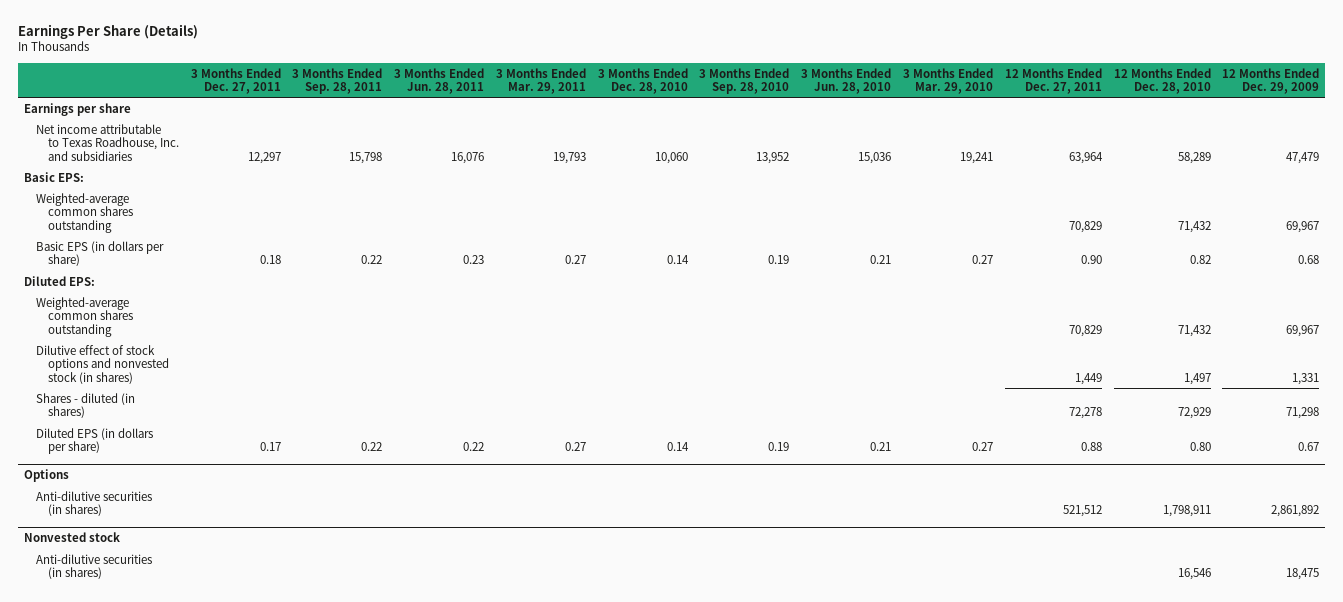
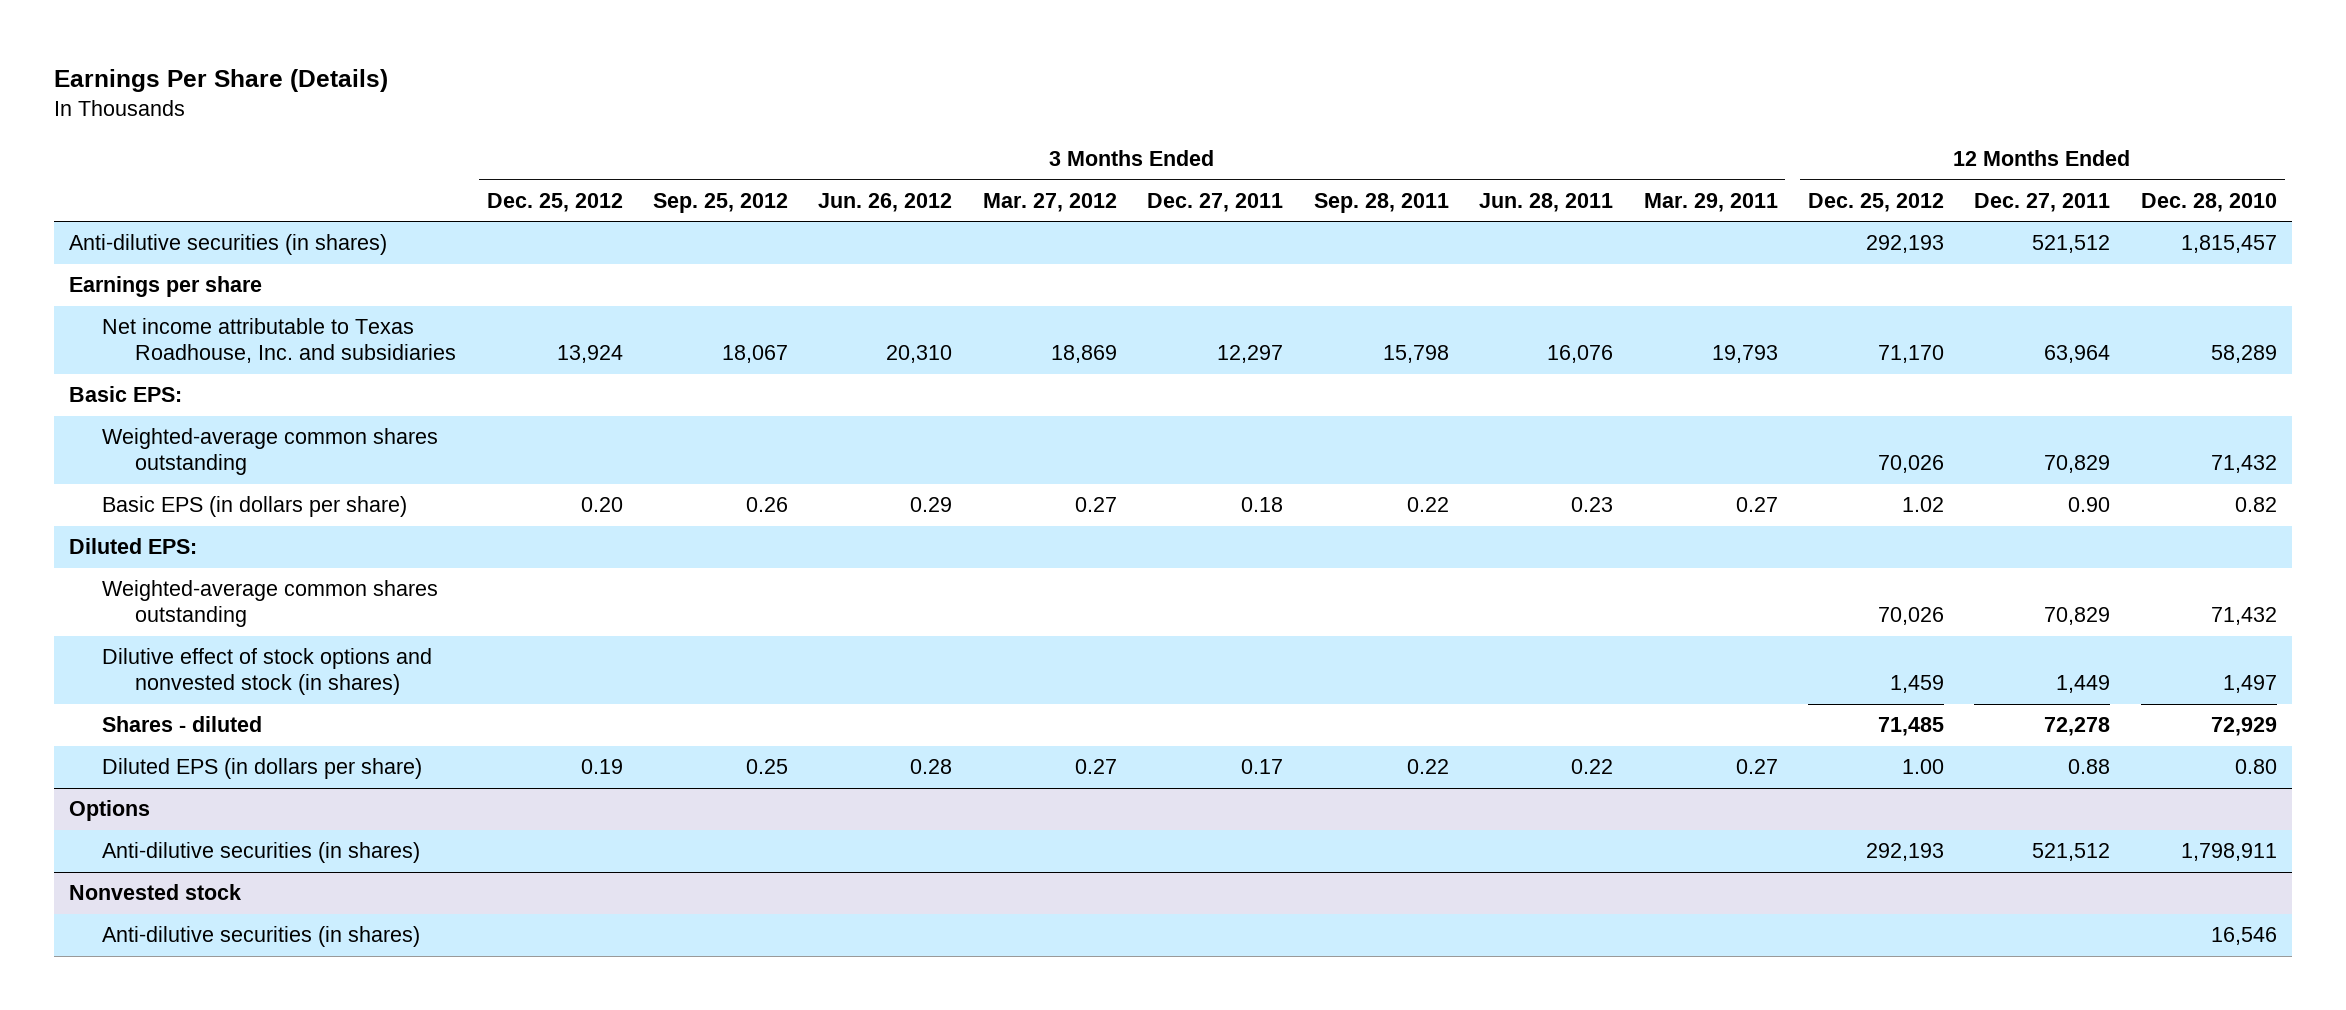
[597,67,688,95] 3 Months Ended Dec. 28, 2010 -> none
[699,67,790,95] 3 Months Ended Sep. 28, 2010 -> none
[801,67,892,95] 3 Months Ended Jun. 28, 2010 -> none
[902,67,993,95] 3 Months Ended Mar. 29, 2010 -> none
[1222,67,1320,95] 12 Months Ended Dec. 29, 2009 -> none
none -> [486,192,623,212] Dec. 25, 2012
none -> [652,192,788,213] Sep. 25, 2012
none -> [818,192,953,212] Jun. 26, 2012
none -> [982,192,1117,212] Mar. 27, 2012
none -> [1808,192,1945,212] Dec. 25, 2012
none -> [69,234,388,256] Anti-dilutive securities (in shares)
[35,392,135,419] Shares - diluted (in shares) -> [102,716,263,733] Shares - diluted

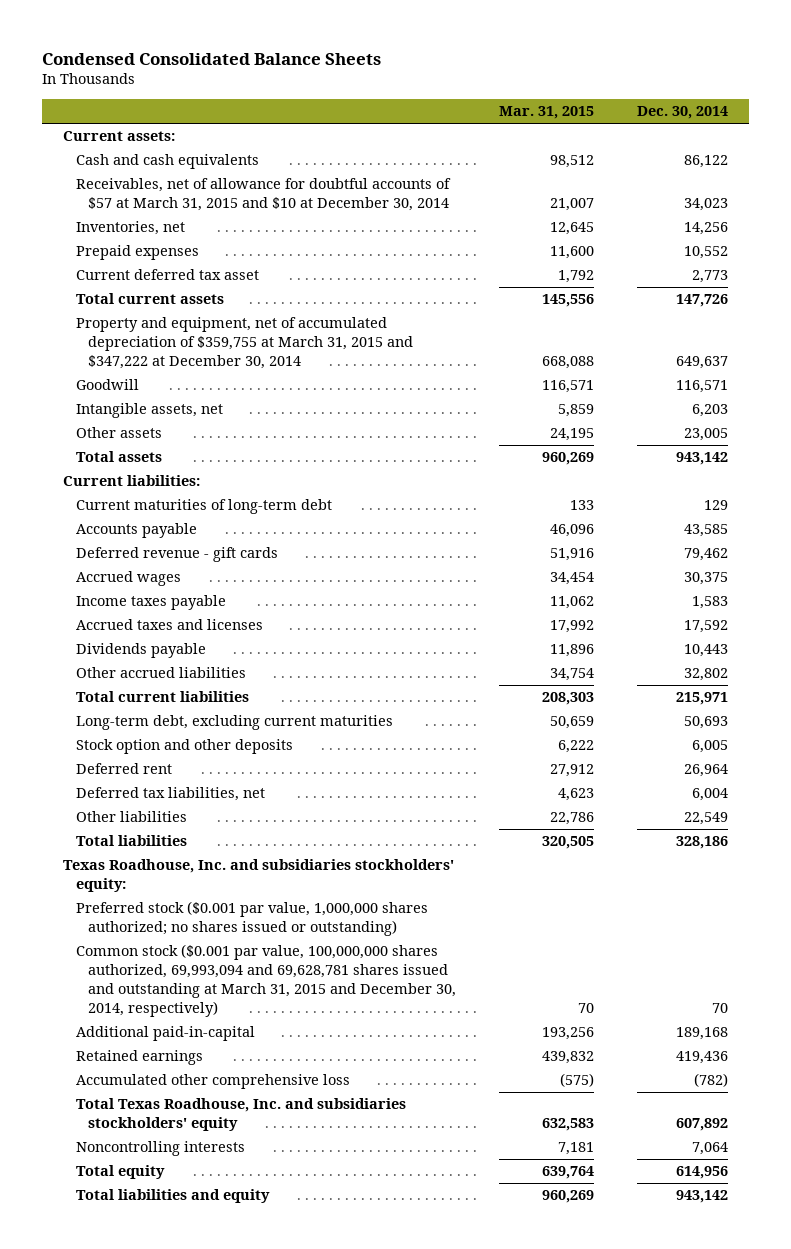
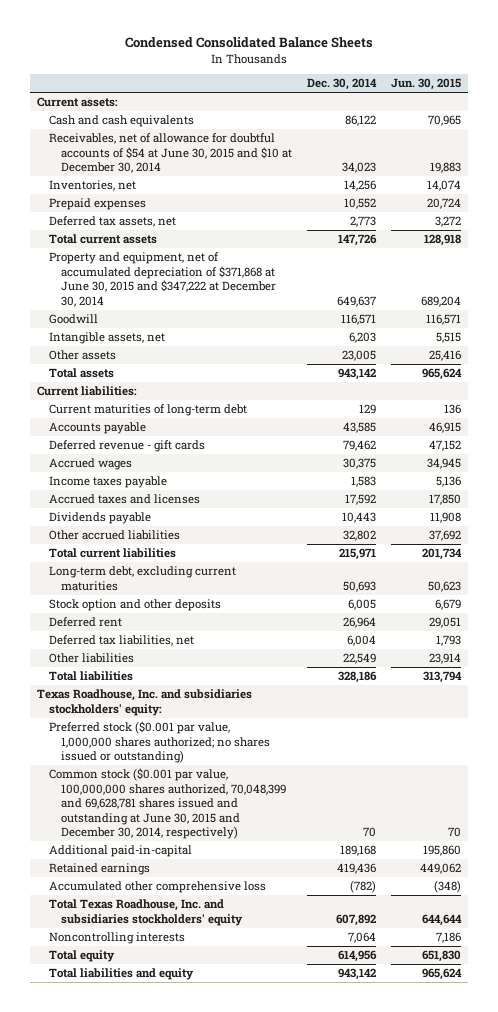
[498,106,594,120] Mar. 31, 2015 -> none
none -> [390,78,461,91] Jun. 30, 2015
[75,178,451,212] Receivables, net of allowance for doubtful accounts of $57 at March 31, 2015 and $10 at December 30, 2014 -> [49,133,293,174] Receivables, net of allowance for doubtful accounts of $54 at June 30, 2015 and $10 at December 30, 2014
[75,269,259,281] Current deferred tax asset -> [49,216,177,228] Deferred tax assets, net
[75,317,414,370] Property and equipment, net of accumulated depreciation of $359,755 at March 31, 2015 and $347,222 at December 30, 2014 -> [49,252,277,307] Property and equipment, net of accumulated depreciation of $371,868 at June 30, 2015 and $347,222 at December 30, 2014
[75,944,457,1018] Common stock ($0.001 par value, 100,000,000 shares authorized, 69,993,094 and 69,628,781 shares issued and outstanding at March 31, 2015 and December 30, 2014, respectively) -> [49,768,287,840] Common stock ($0.001 par value, 100,000,000 shares authorized, 70,048,399 and 69,628,781 shares issued and outstanding at June 30, 2015 and December 30, 2014, respectively)

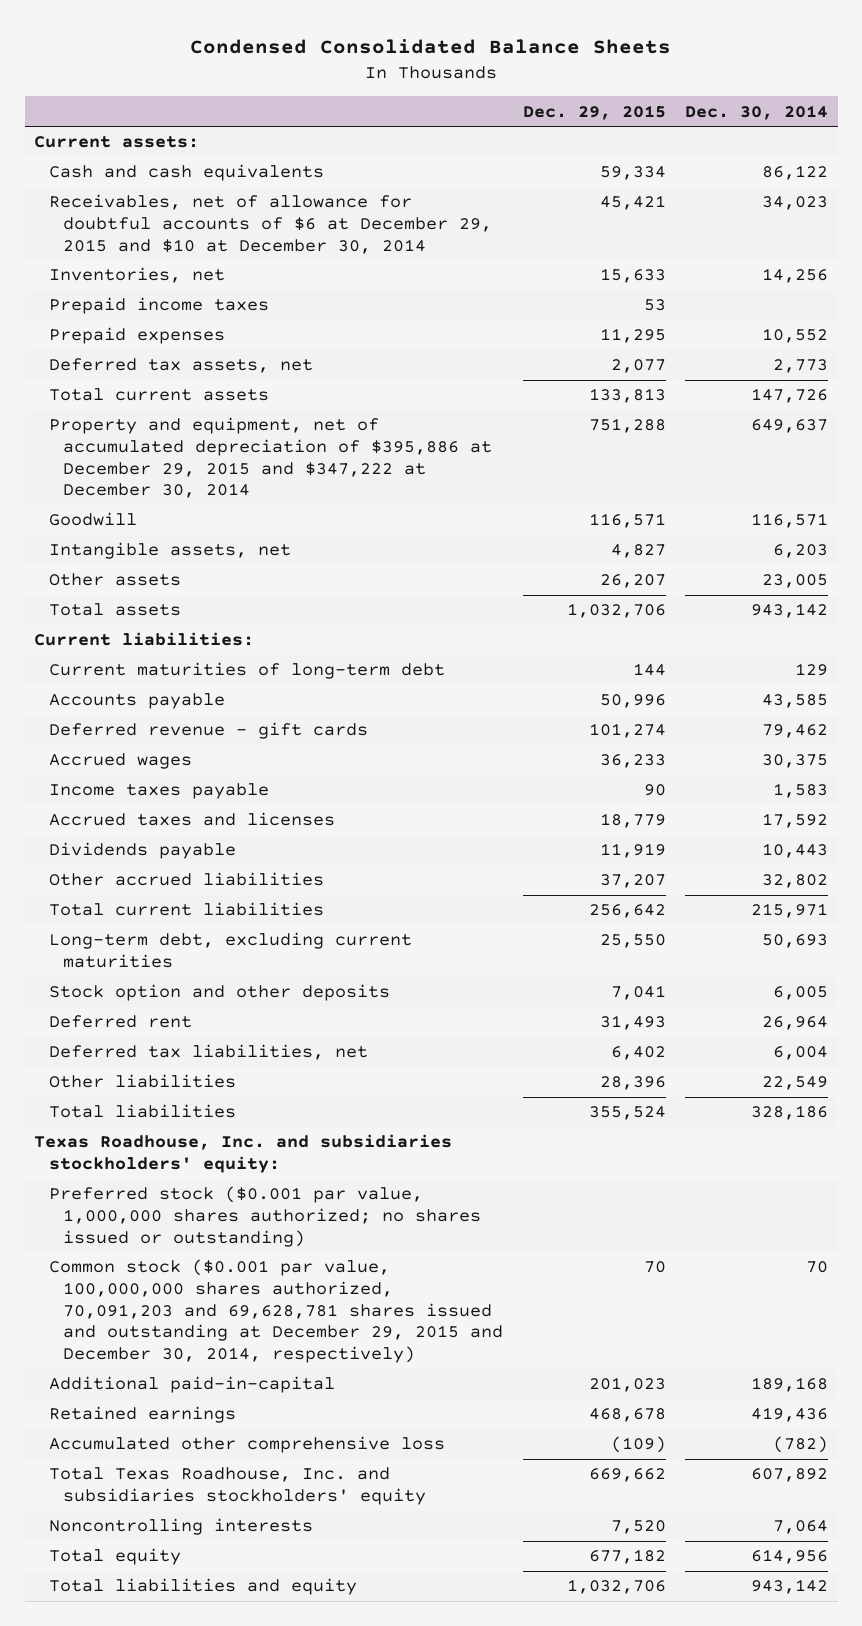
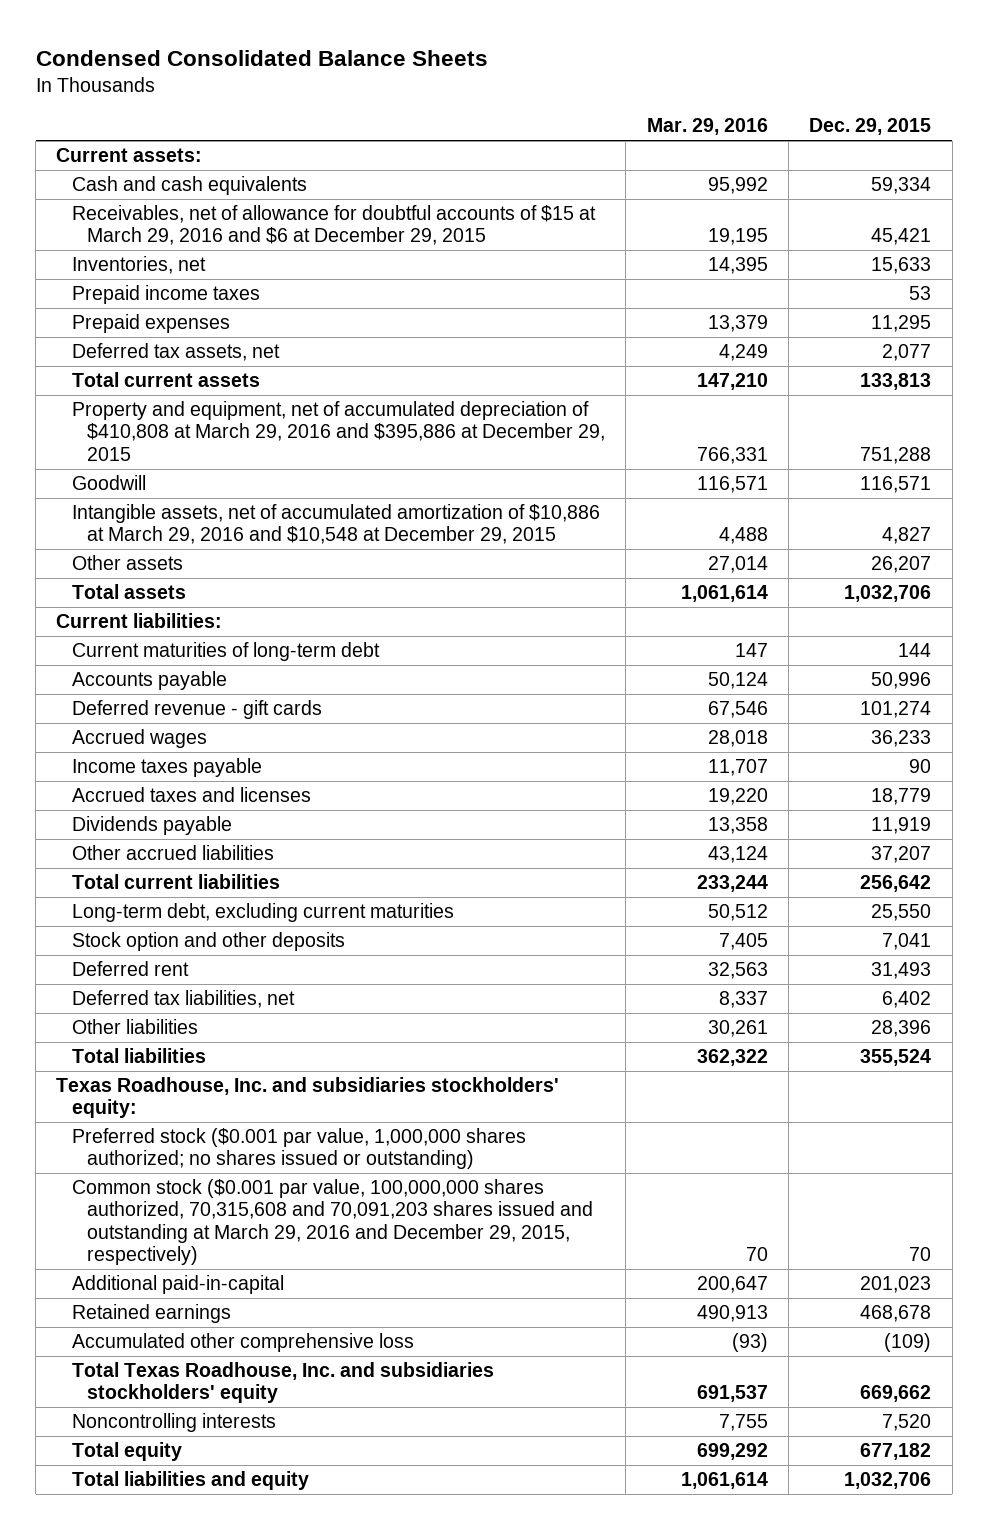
[685,104,829,120] Dec. 30, 2014 -> none
none -> [646,118,768,136] Mar. 29, 2016
[48,194,493,254] Receivables, net of allowance for doubtful accounts of $6 at December 29, 2015 and $10 at December 30, 2014 -> [71,205,596,246] Receivables, net of allowance for doubtful accounts of $15 at March 29, 2016 and $6 at December 29, 2015
[48,417,493,499] Property and equipment, net of accumulated depreciation of $395,886 at December 29, 2015 and $347,222 at December 30, 2014 -> [71,401,606,461] Property and equipment, net of accumulated depreciation of $410,808 at March 29, 2016 and $395,886 at December 29, 2015
[48,542,291,560] Intangible assets, net -> [71,504,600,545] Intangible assets, net of accumulated amortization of $10,886 at March 29, 2016 and $10,548 at December 29, 2015
[48,1259,504,1363] Common stock ($0.001 par value, 100,000,000 shares authorized, 70,091,203 and 69,628,781 shares issued and outstanding at December 29, 2015 and December 30, 2014, respectively) -> [71,1179,594,1266] Common stock ($0.001 par value, 100,000,000 shares authorized, 70,315,608 and 70,091,203 shares issued and outstanding at March 29, 2016 and December 29, 2015, respectively)

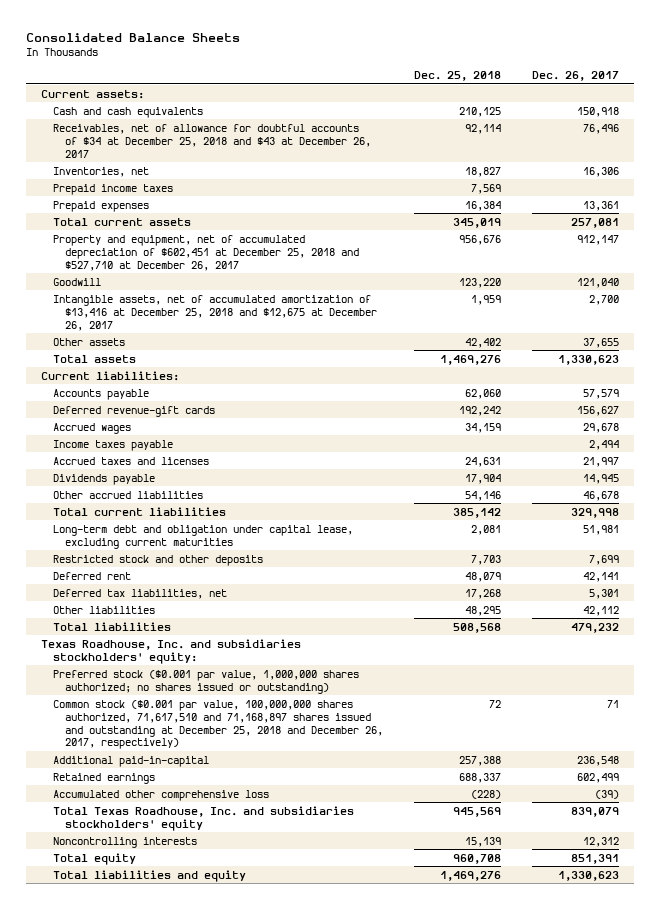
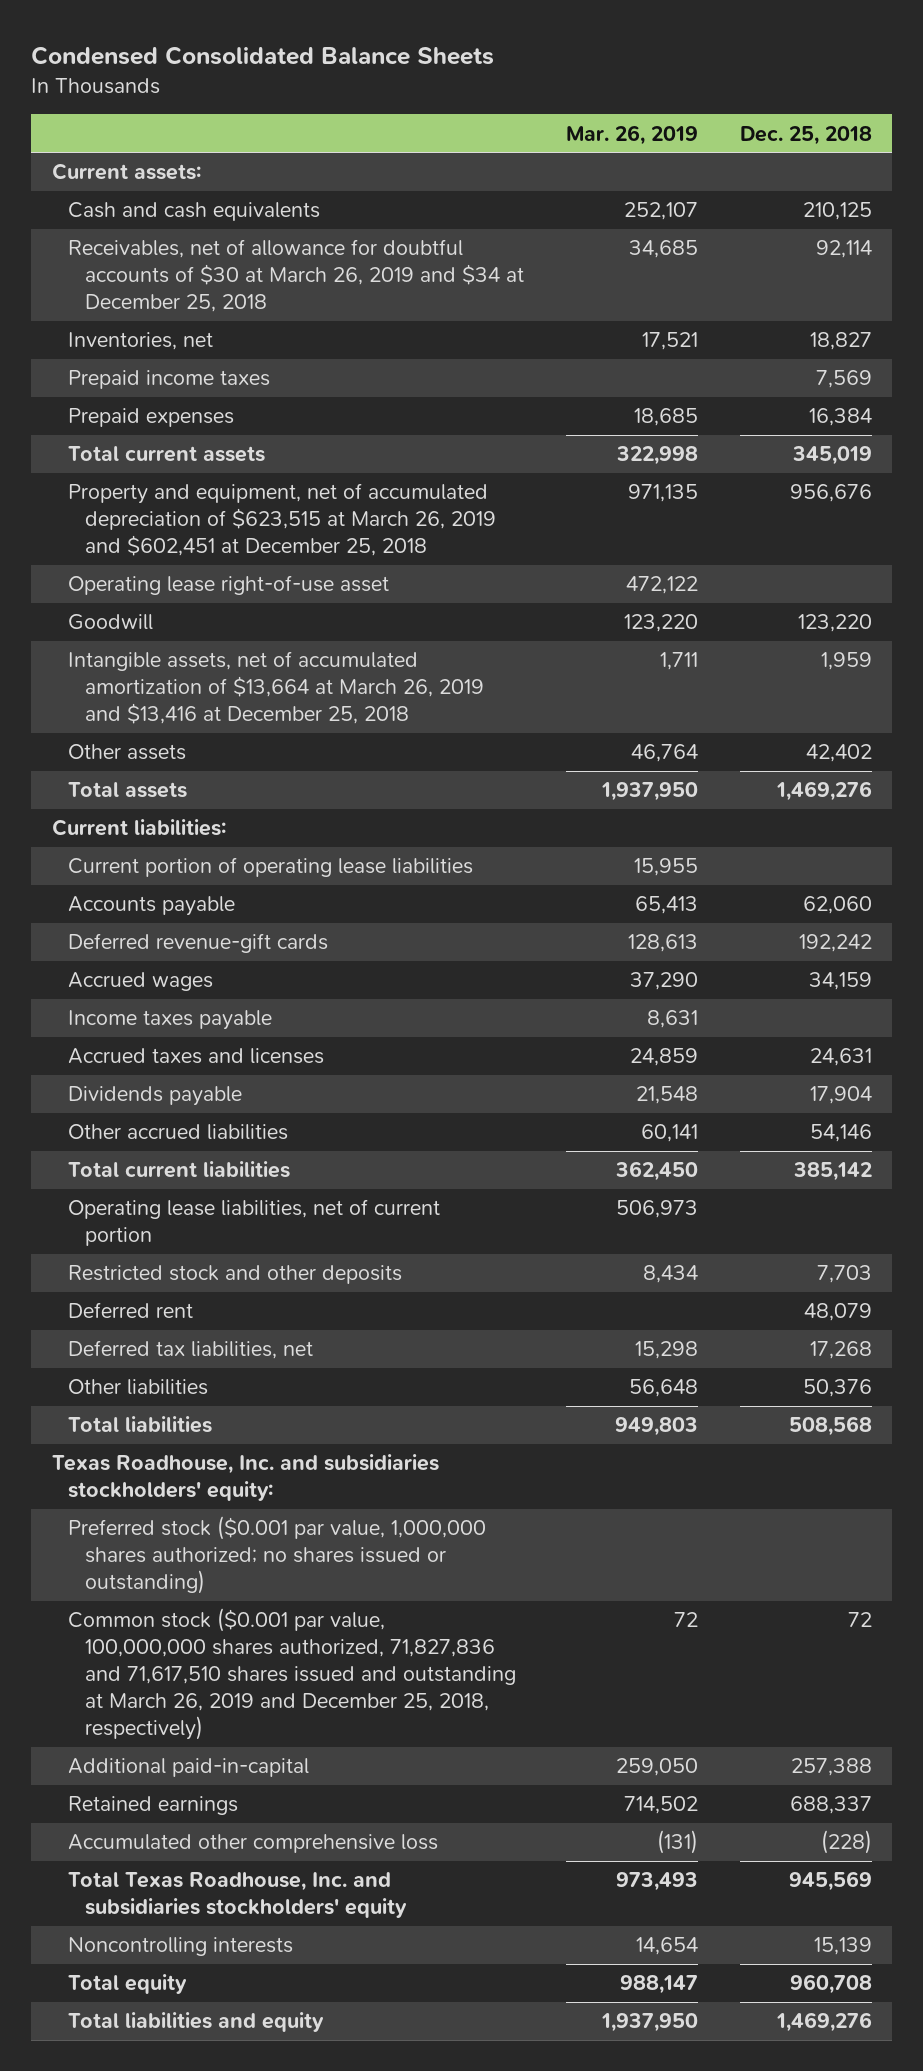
[25,33,240,43] Consolidated Balance Sheets -> [30,46,494,66] Condensed Consolidated Balance Sheets
[531,71,619,82] Dec. 26, 2017 -> none
none -> [565,124,698,145] Mar. 26, 2019
[53,123,372,158] Receivables, net of allowance for doubtful accounts of $34 at December 25, 2018 and $43 at December 26, 2017 -> [68,239,525,313] Receivables, net of allowance for doubtful accounts of $30 at March 26, 2019 and $34 at December 25, 2018
[53,234,360,271] Property and equipment, net of accumulated depreciation of $602,451 at December 25, 2018 and $527,710 at December 26, 2017 -> [68,483,497,557] Property and equipment, net of accumulated depreciation of $623,515 at March 26, 2019 and $602,451 at December 25, 2018
none -> [68,575,390,596] Operating lease right-of-use asset
[53,294,378,331] Intangible assets, net of accumulated amortization of $13,416 at December 25, 2018 and $12,675 at December 26, 2017 -> [68,651,485,725] Intangible assets, net of accumulated amortization of $13,664 at March 26, 2019 and $13,416 at December 25, 2018
none -> [68,857,474,878] Current portion of operating lease liabilities
[53,524,354,549] Long-term debt and obligation under capital lease, excluding current maturities -> none
none -> [68,1199,441,1247] Operating lease liabilities, net of current portion
[465,605,502,616] 48,295 -> [802,1379,872,1398] 50,376
[53,699,384,750] Common stock ($0.001 par value, 100,000,000 shares authorized, 71,617,510 and 71,168,897 shares issued and outstanding at December 25, 2018 and December 26, 2017, respectively) -> [68,1608,517,1741] Common stock ($0.001 par value, 100,000,000 shares authorized, 71,827,836 and 71,617,510 shares issued and outstanding at March 26, 2019 and December 25, 2018, respectively)

